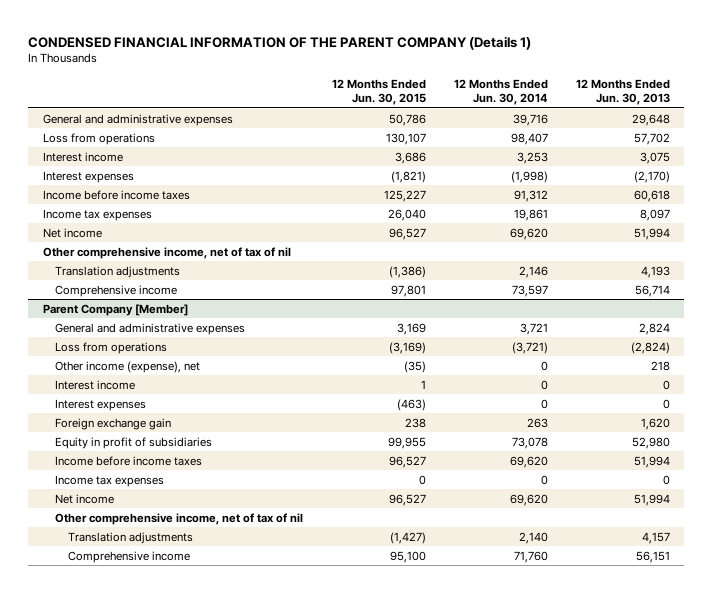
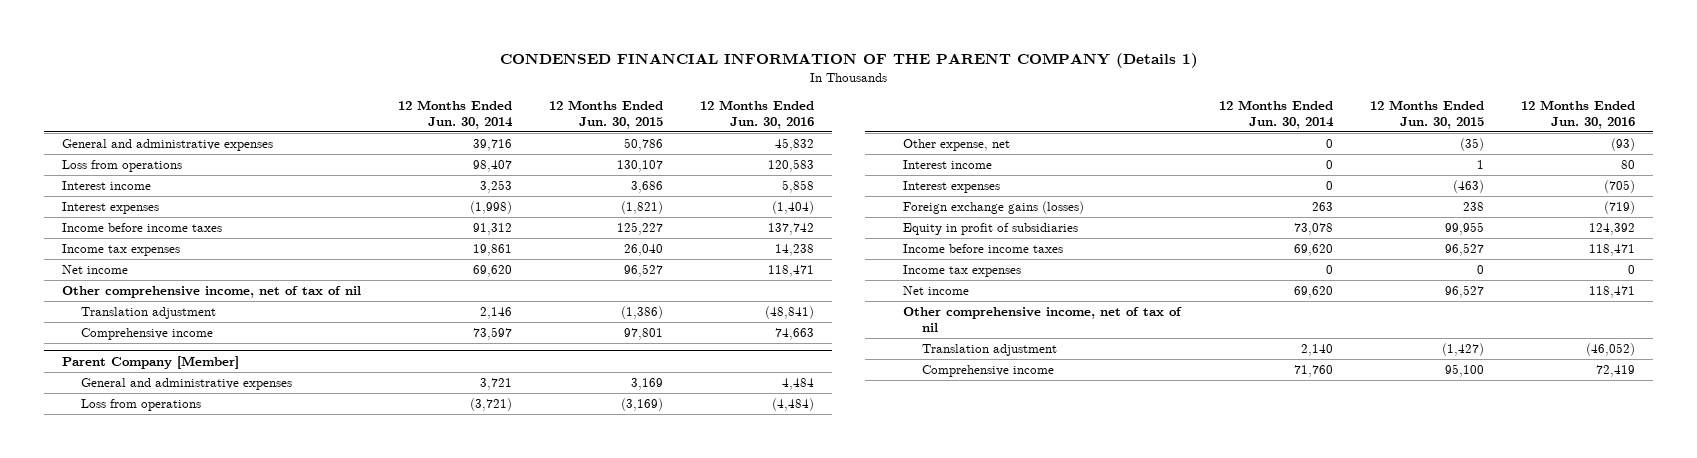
[576,78,671,106] 12 Months Ended Jun. 30, 2013 -> none
none -> [699,100,814,130] 12 Months Ended Jun. 30, 2016
[55,265,181,278] Translation adjustments -> [81,306,217,319] Translation adjustment
[55,360,201,373] Other income (expense), net -> [902,138,1010,151] Other expense, net
[55,417,172,430] Foreign exchange gain -> [902,200,1084,214] Foreign exchange gains (losses)
[68,531,194,544] Translation adjustments -> [921,343,1057,356] Translation adjustment

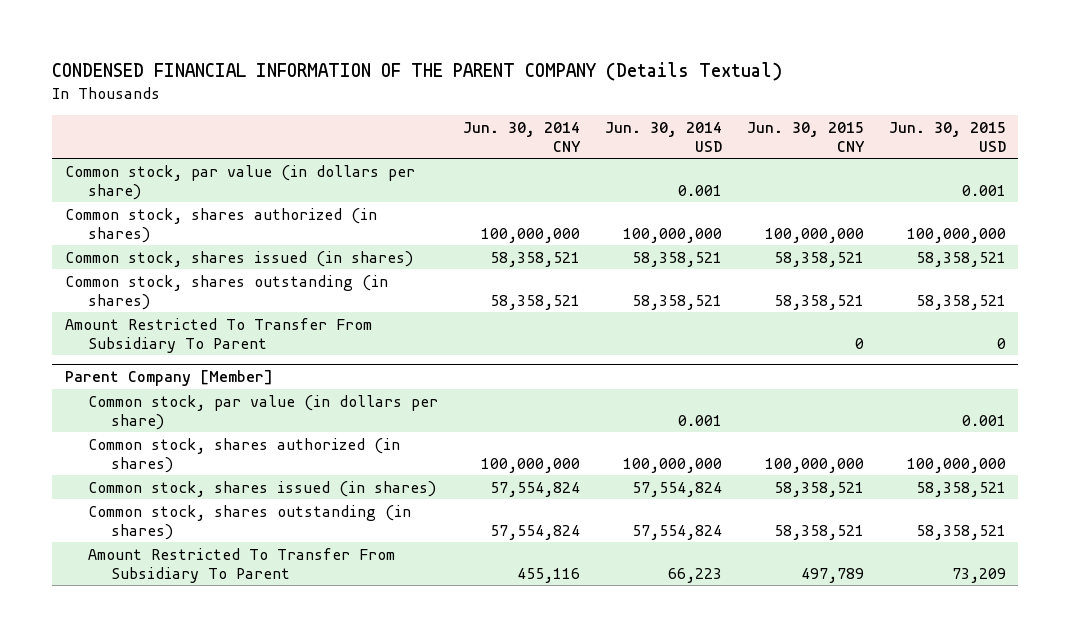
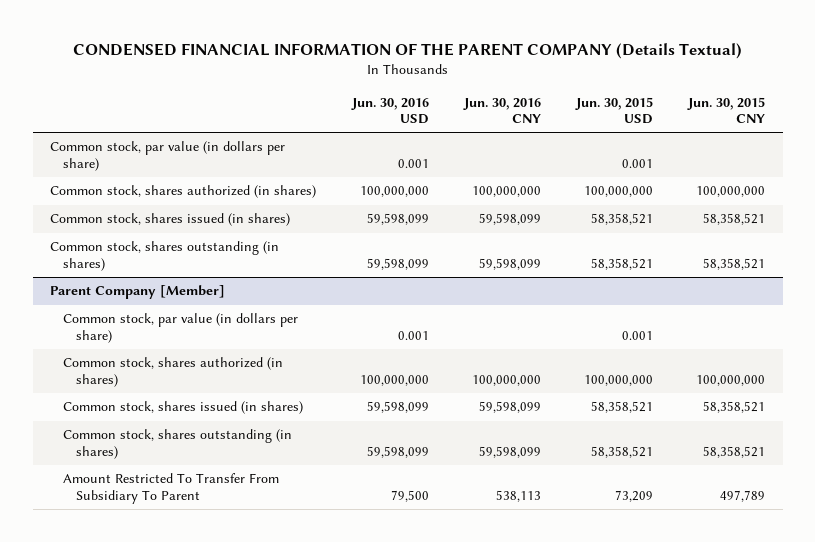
[462,121,581,152] Jun. 30, 2014 CNY -> none
[604,121,722,152] Jun. 30, 2014 USD -> none
none -> [350,97,429,125] Jun. 30, 2016 USD
none -> [462,97,541,124] Jun. 30, 2016 CNY
[64,317,372,353] Amount Restricted To Transfer From Subsidiary To Parent -> none

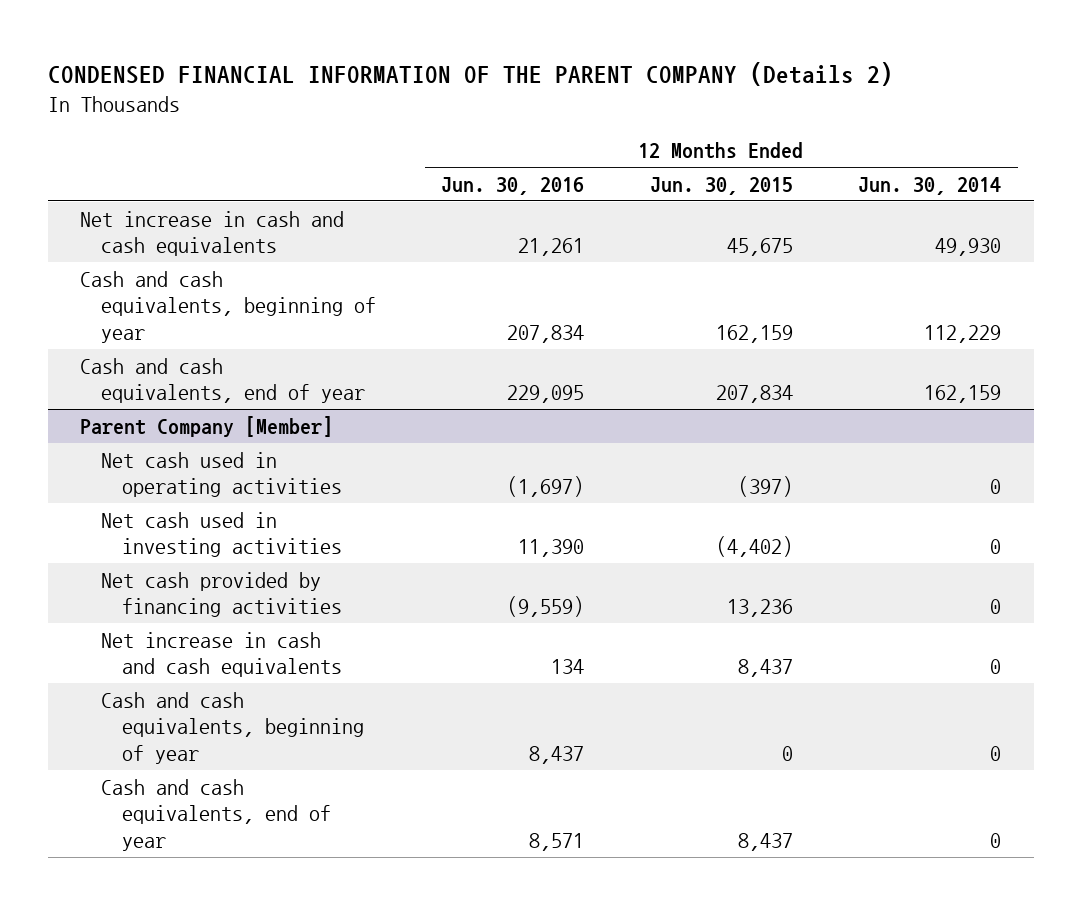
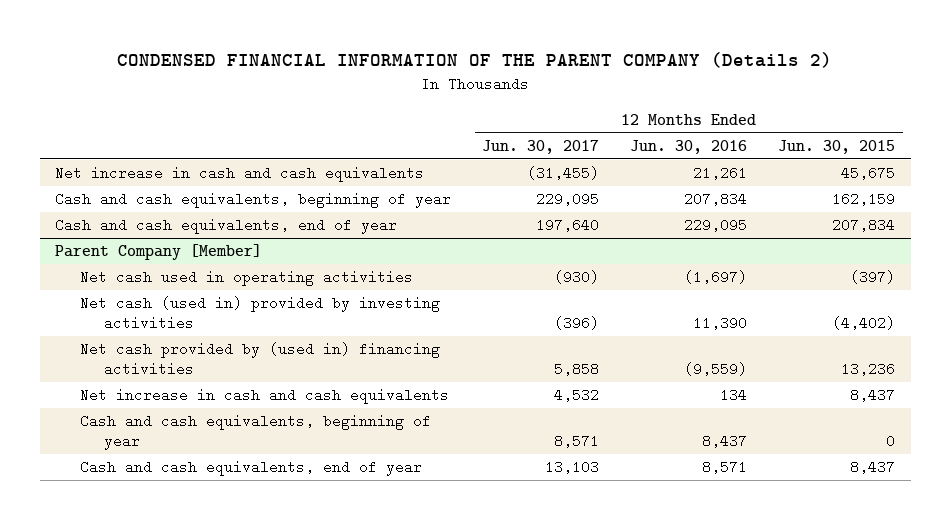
[858,176,1002,195] Jun. 30, 2014 -> none
none -> [482,139,600,154] Jun. 30, 2017
[100,511,342,558] Net cash used in investing activities -> [79,296,440,330] Net cash (used in) provided by investing activities
[100,571,342,618] Net cash provided by financing activities -> [79,342,440,376] Net cash provided by (used in) financing activities

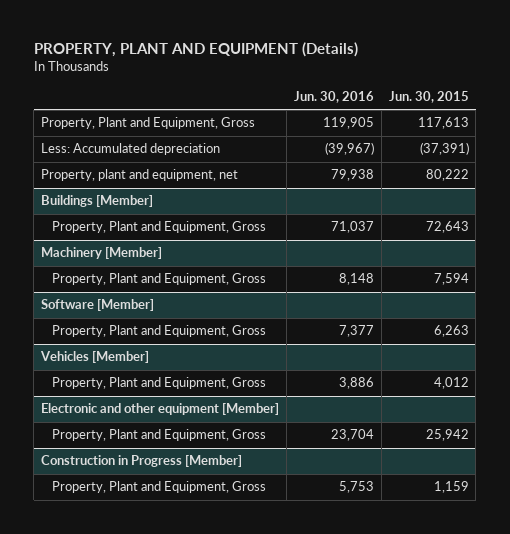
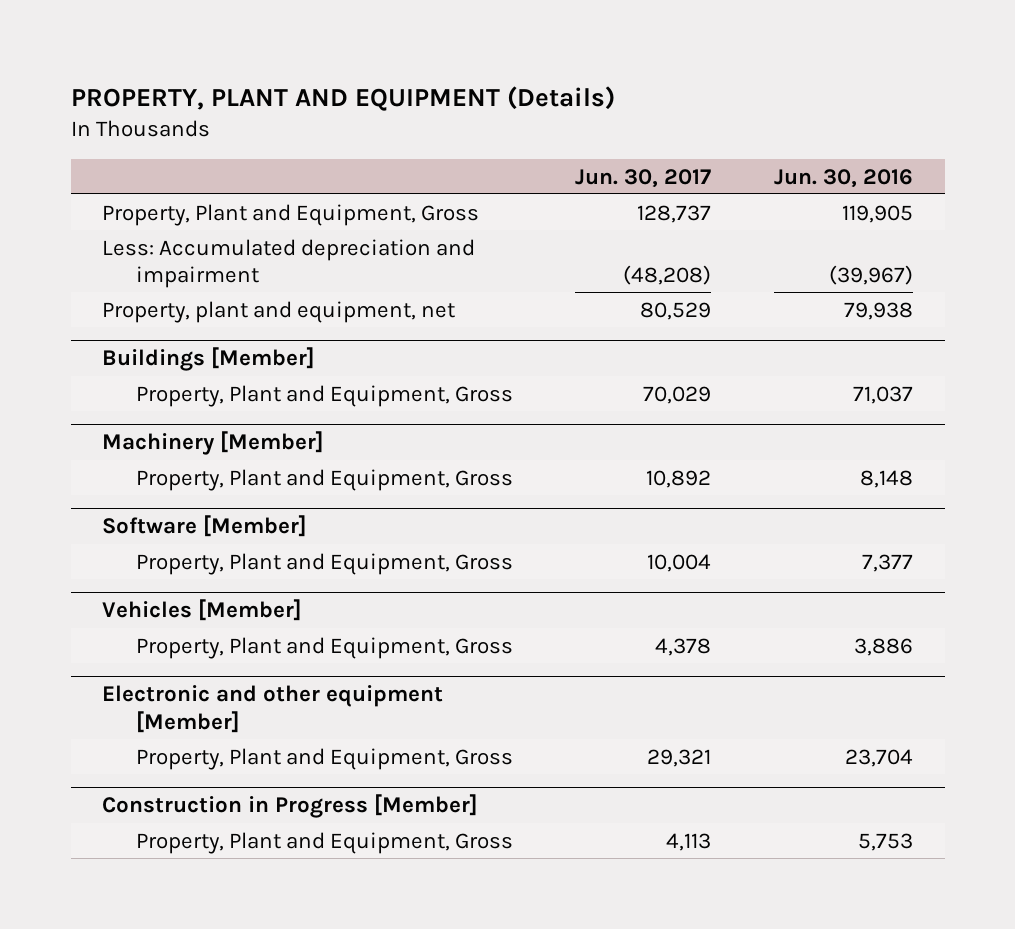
[388,91,469,104] Jun. 30, 2015 -> none
none -> [575,168,712,188] Jun. 30, 2017
[41,143,221,156] Less: Accumulated depreciation -> [101,238,475,289] Less: Accumulated depreciation and impairment

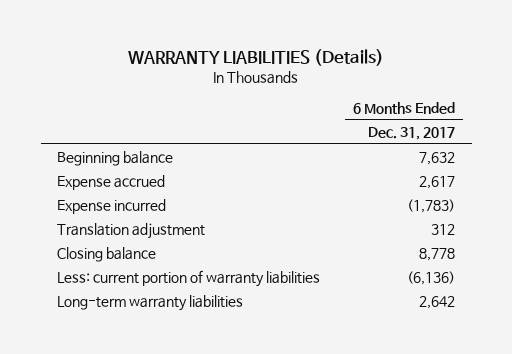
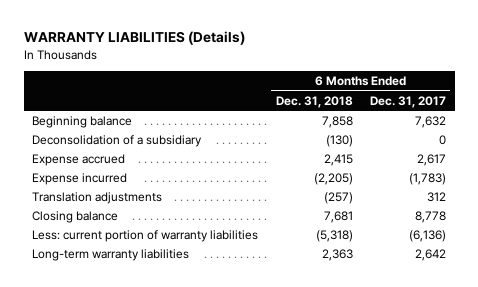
none -> [275,95,353,108] Dec. 31, 2018
none -> [32,135,203,148] Deconsolidation of a subsidiary
[57,223,206,240] Translation adjustment -> [32,192,163,205] Translation adjustments

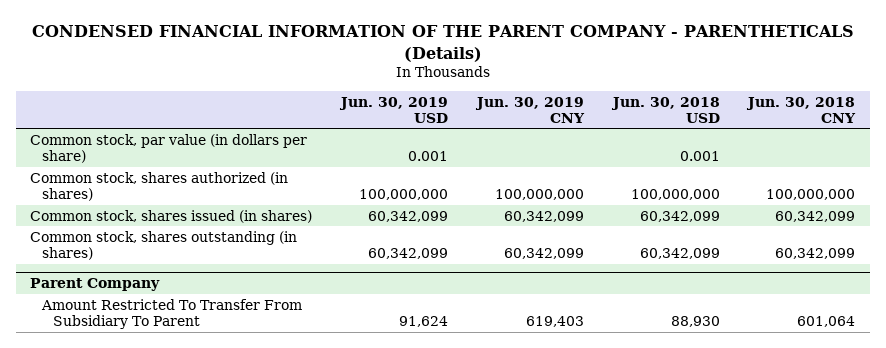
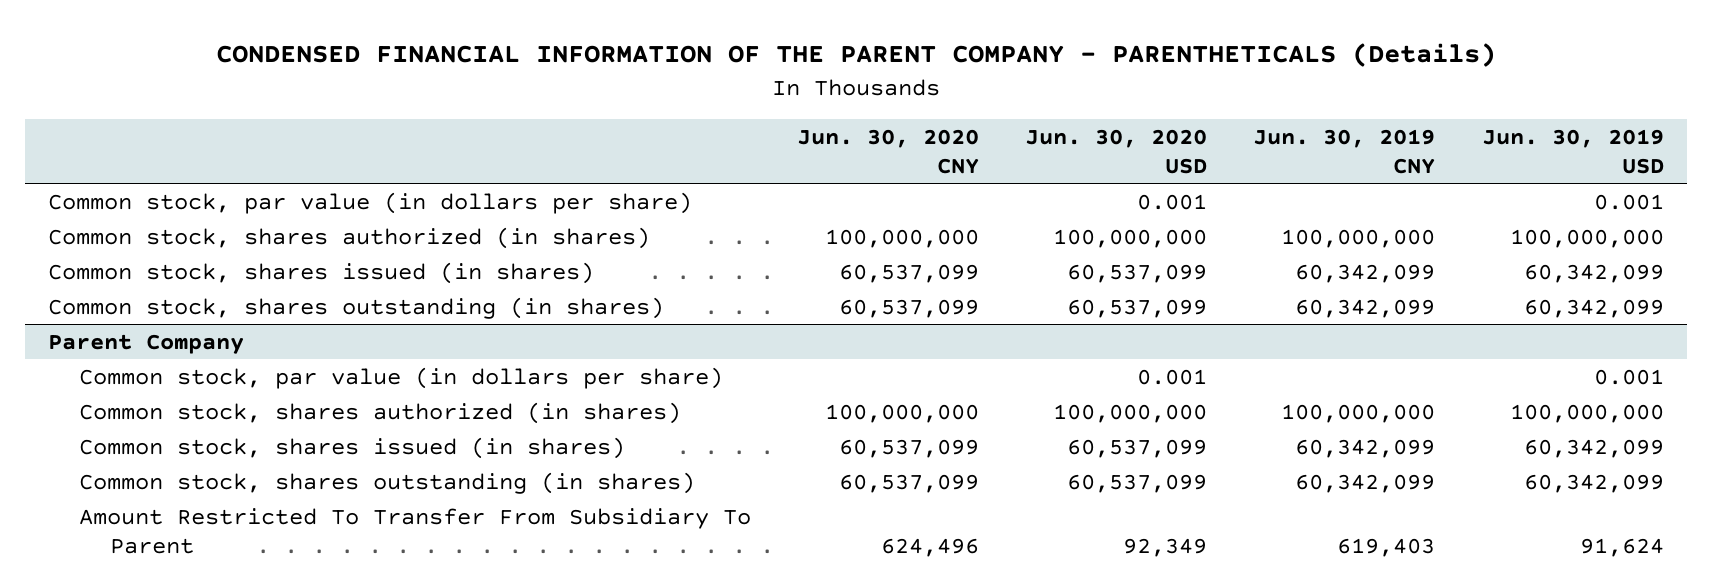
[610,96,720,123] Jun. 30, 2018 USD -> none
[746,96,857,123] Jun. 30, 2018 CNY -> none
none -> [797,128,980,174] Jun. 30, 2020 CNY
none -> [1025,128,1208,174] Jun. 30, 2020 USD
none -> [78,366,723,389] Common stock, par value (in dollars per share)
none -> [78,401,681,424] Common stock, shares authorized (in shares)
none -> [78,436,625,459] Common stock, shares issued (in shares)
none -> [78,471,695,494] Common stock, shares outstanding (in shares)

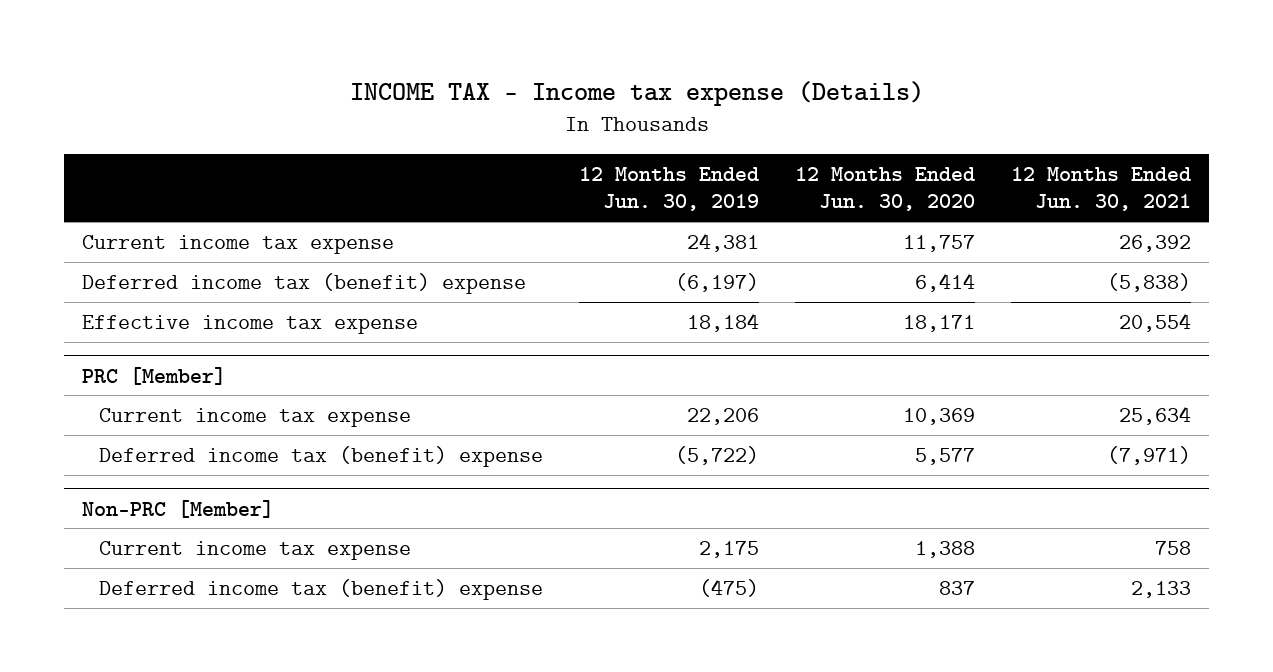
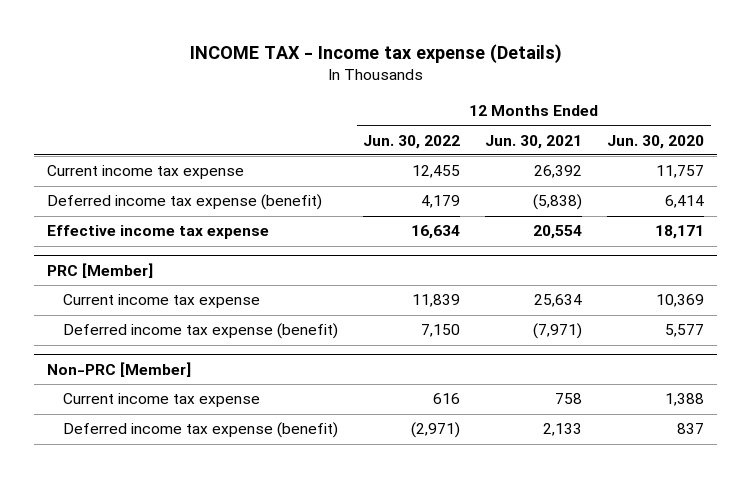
[579,166,760,212] 12 Months Ended Jun. 30, 2019 -> none
none -> [362,134,460,149] Jun. 30, 2022
[81,272,526,294] Deferred income tax (benefit) expense -> [47,194,323,211] Deferred income tax expense (benefit)
[98,445,543,467] Deferred income tax (benefit) expense -> [62,323,338,340] Deferred income tax expense (benefit)
[98,578,543,600] Deferred income tax (benefit) expense -> [62,422,338,439] Deferred income tax expense (benefit)

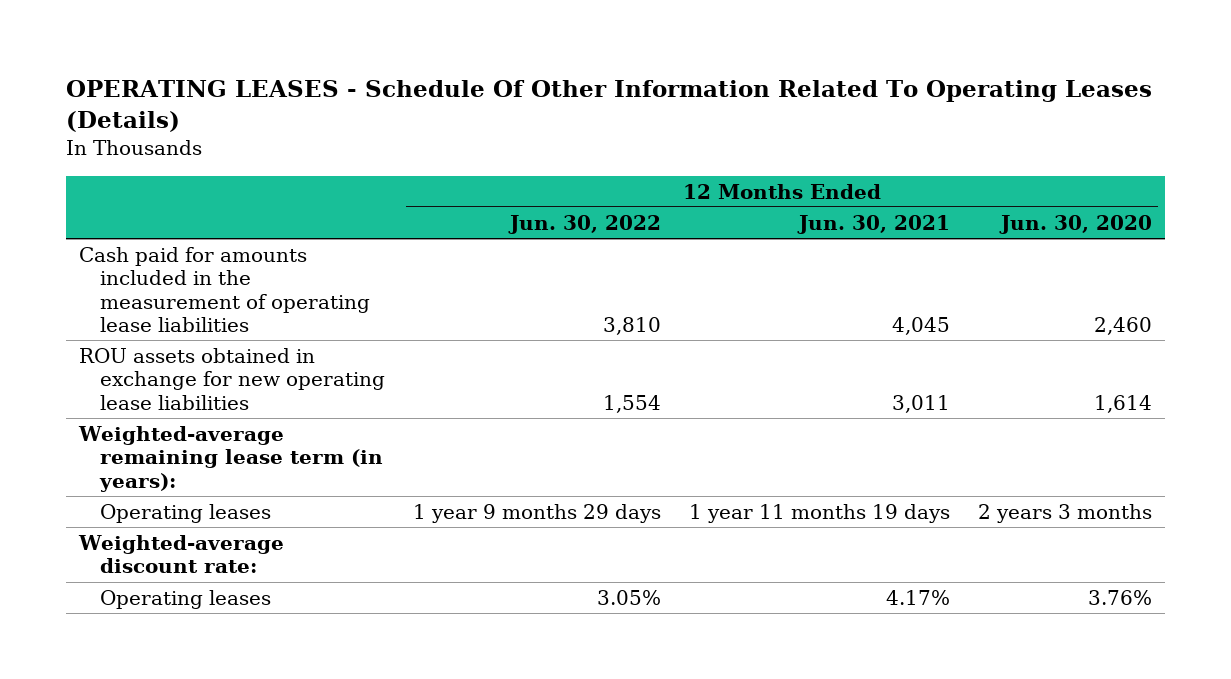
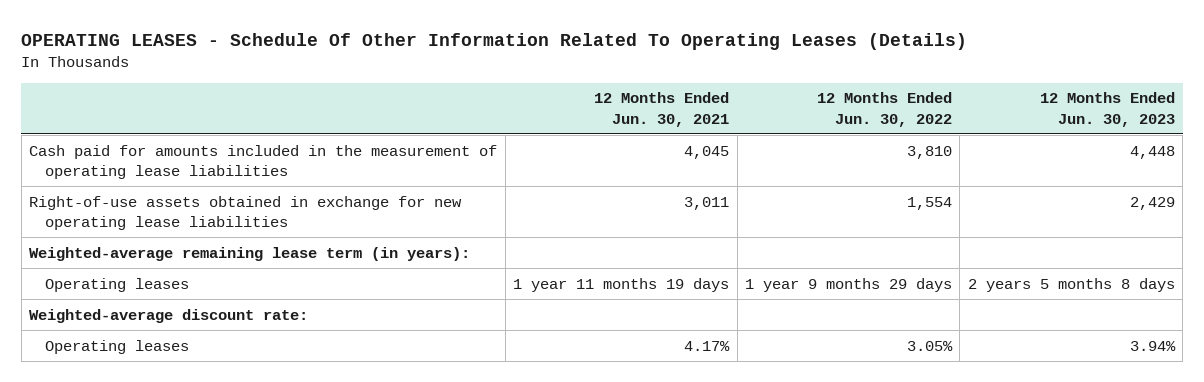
[998,214,1152,234] Jun. 30, 2020 -> none
none -> [1039,92,1175,127] 12 Months Ended Jun. 30, 2023
[79,348,386,410] ROU assets obtained in exchange for new operating lease liabilities -> [29,195,463,230] Right-of-use assets obtained in exchange for new operating lease liabilities

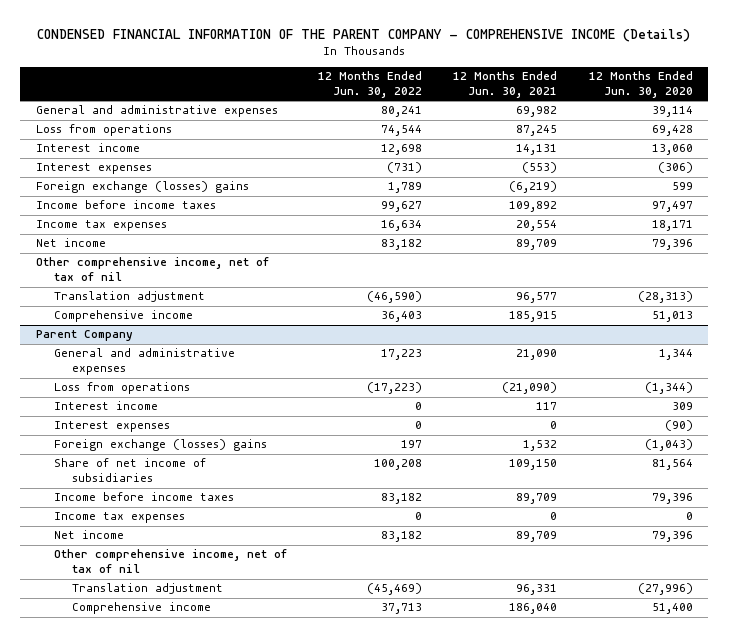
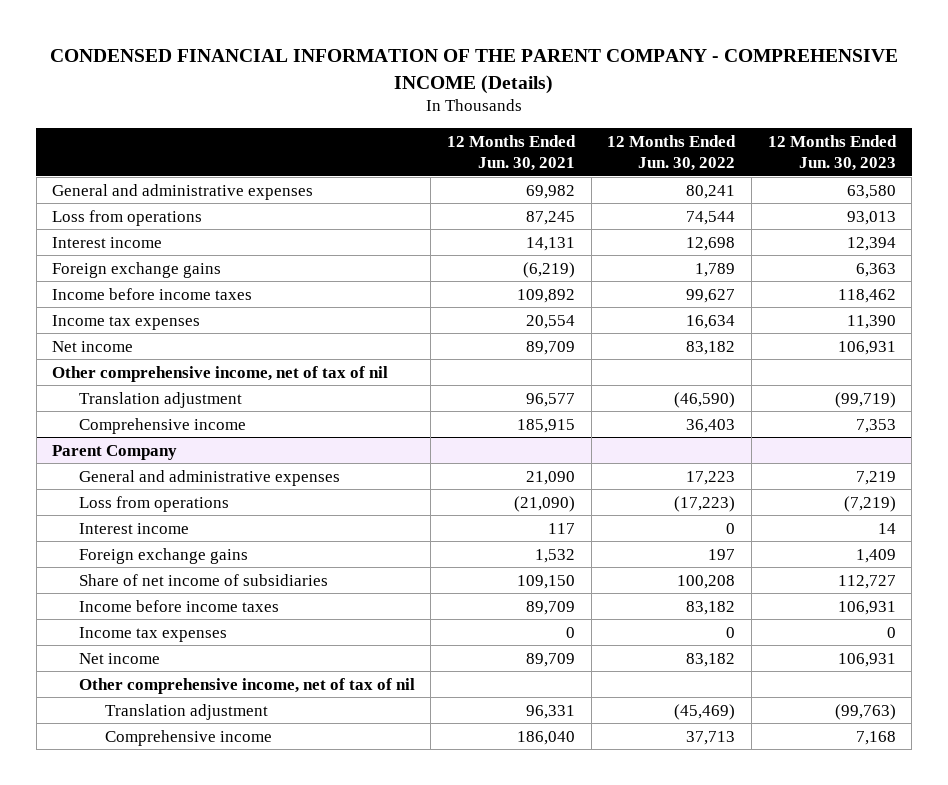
[588,71,693,99] 12 Months Ended Jun. 30, 2020 -> none
none -> [767,134,897,172] 12 Months Ended Jun. 30, 2023
[36,163,153,175] Interest expenses -> none
[36,181,250,194] Foreign exchange (losses) gains -> [52,261,222,278] Foreign exchange gains
[53,421,170,433] Interest expenses -> none
[53,439,267,452] Foreign exchange (losses) gains -> [78,547,248,564] Foreign exchange gains

